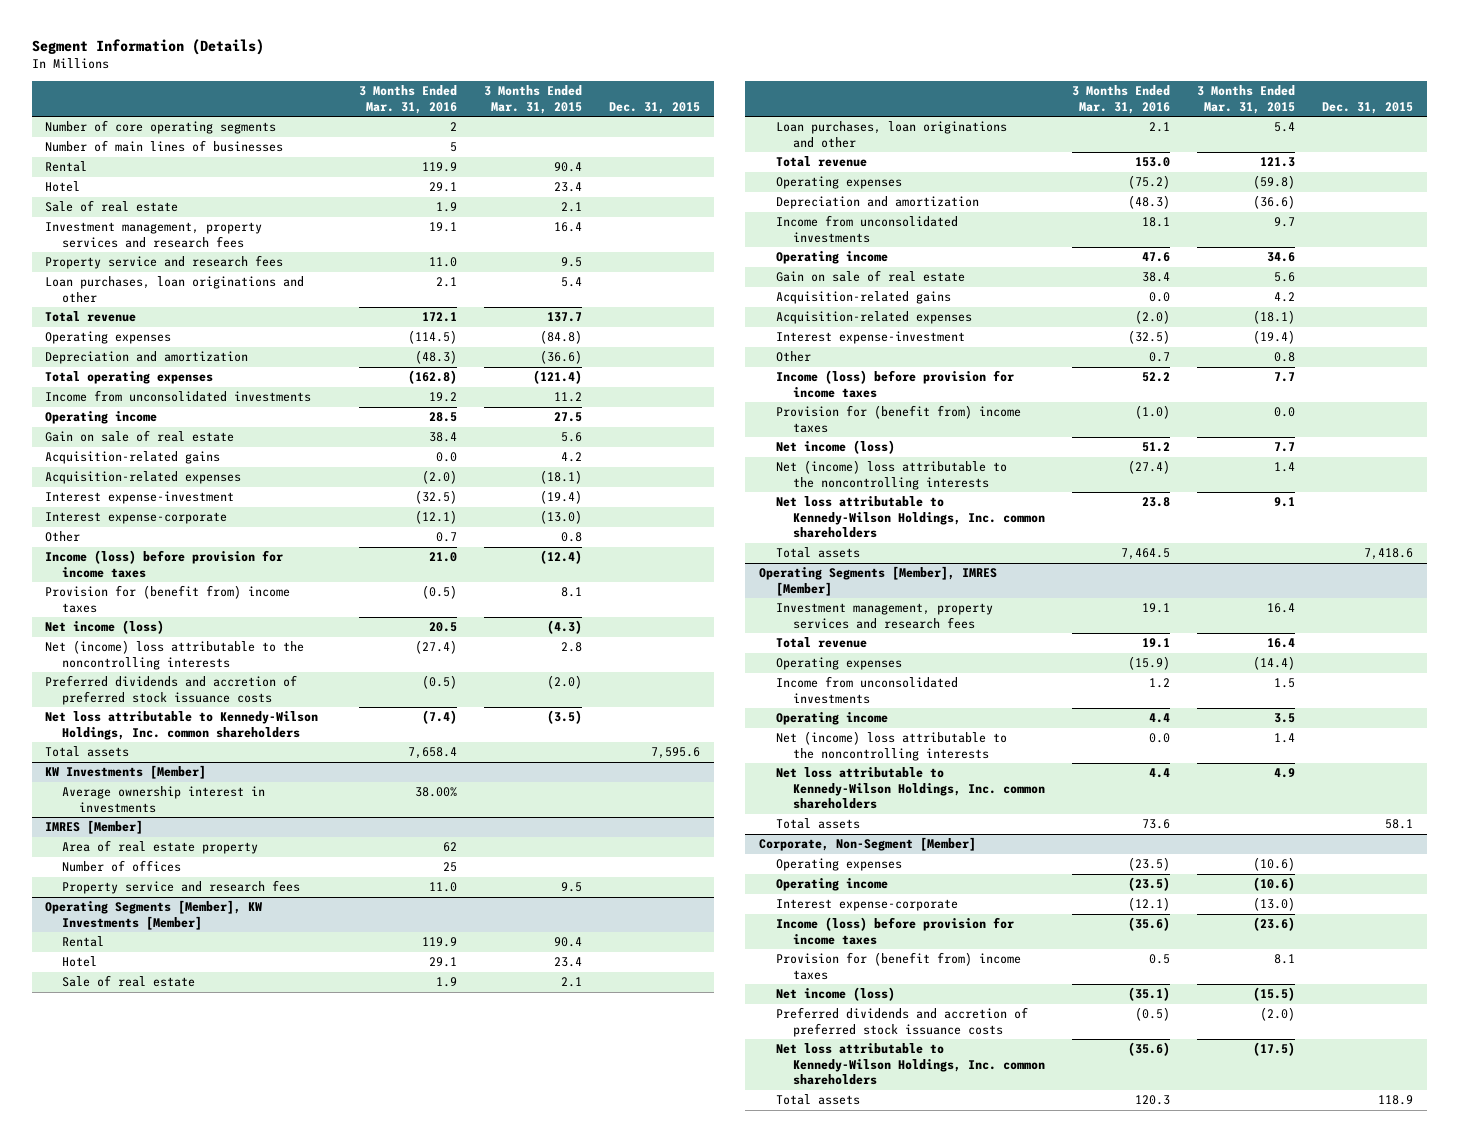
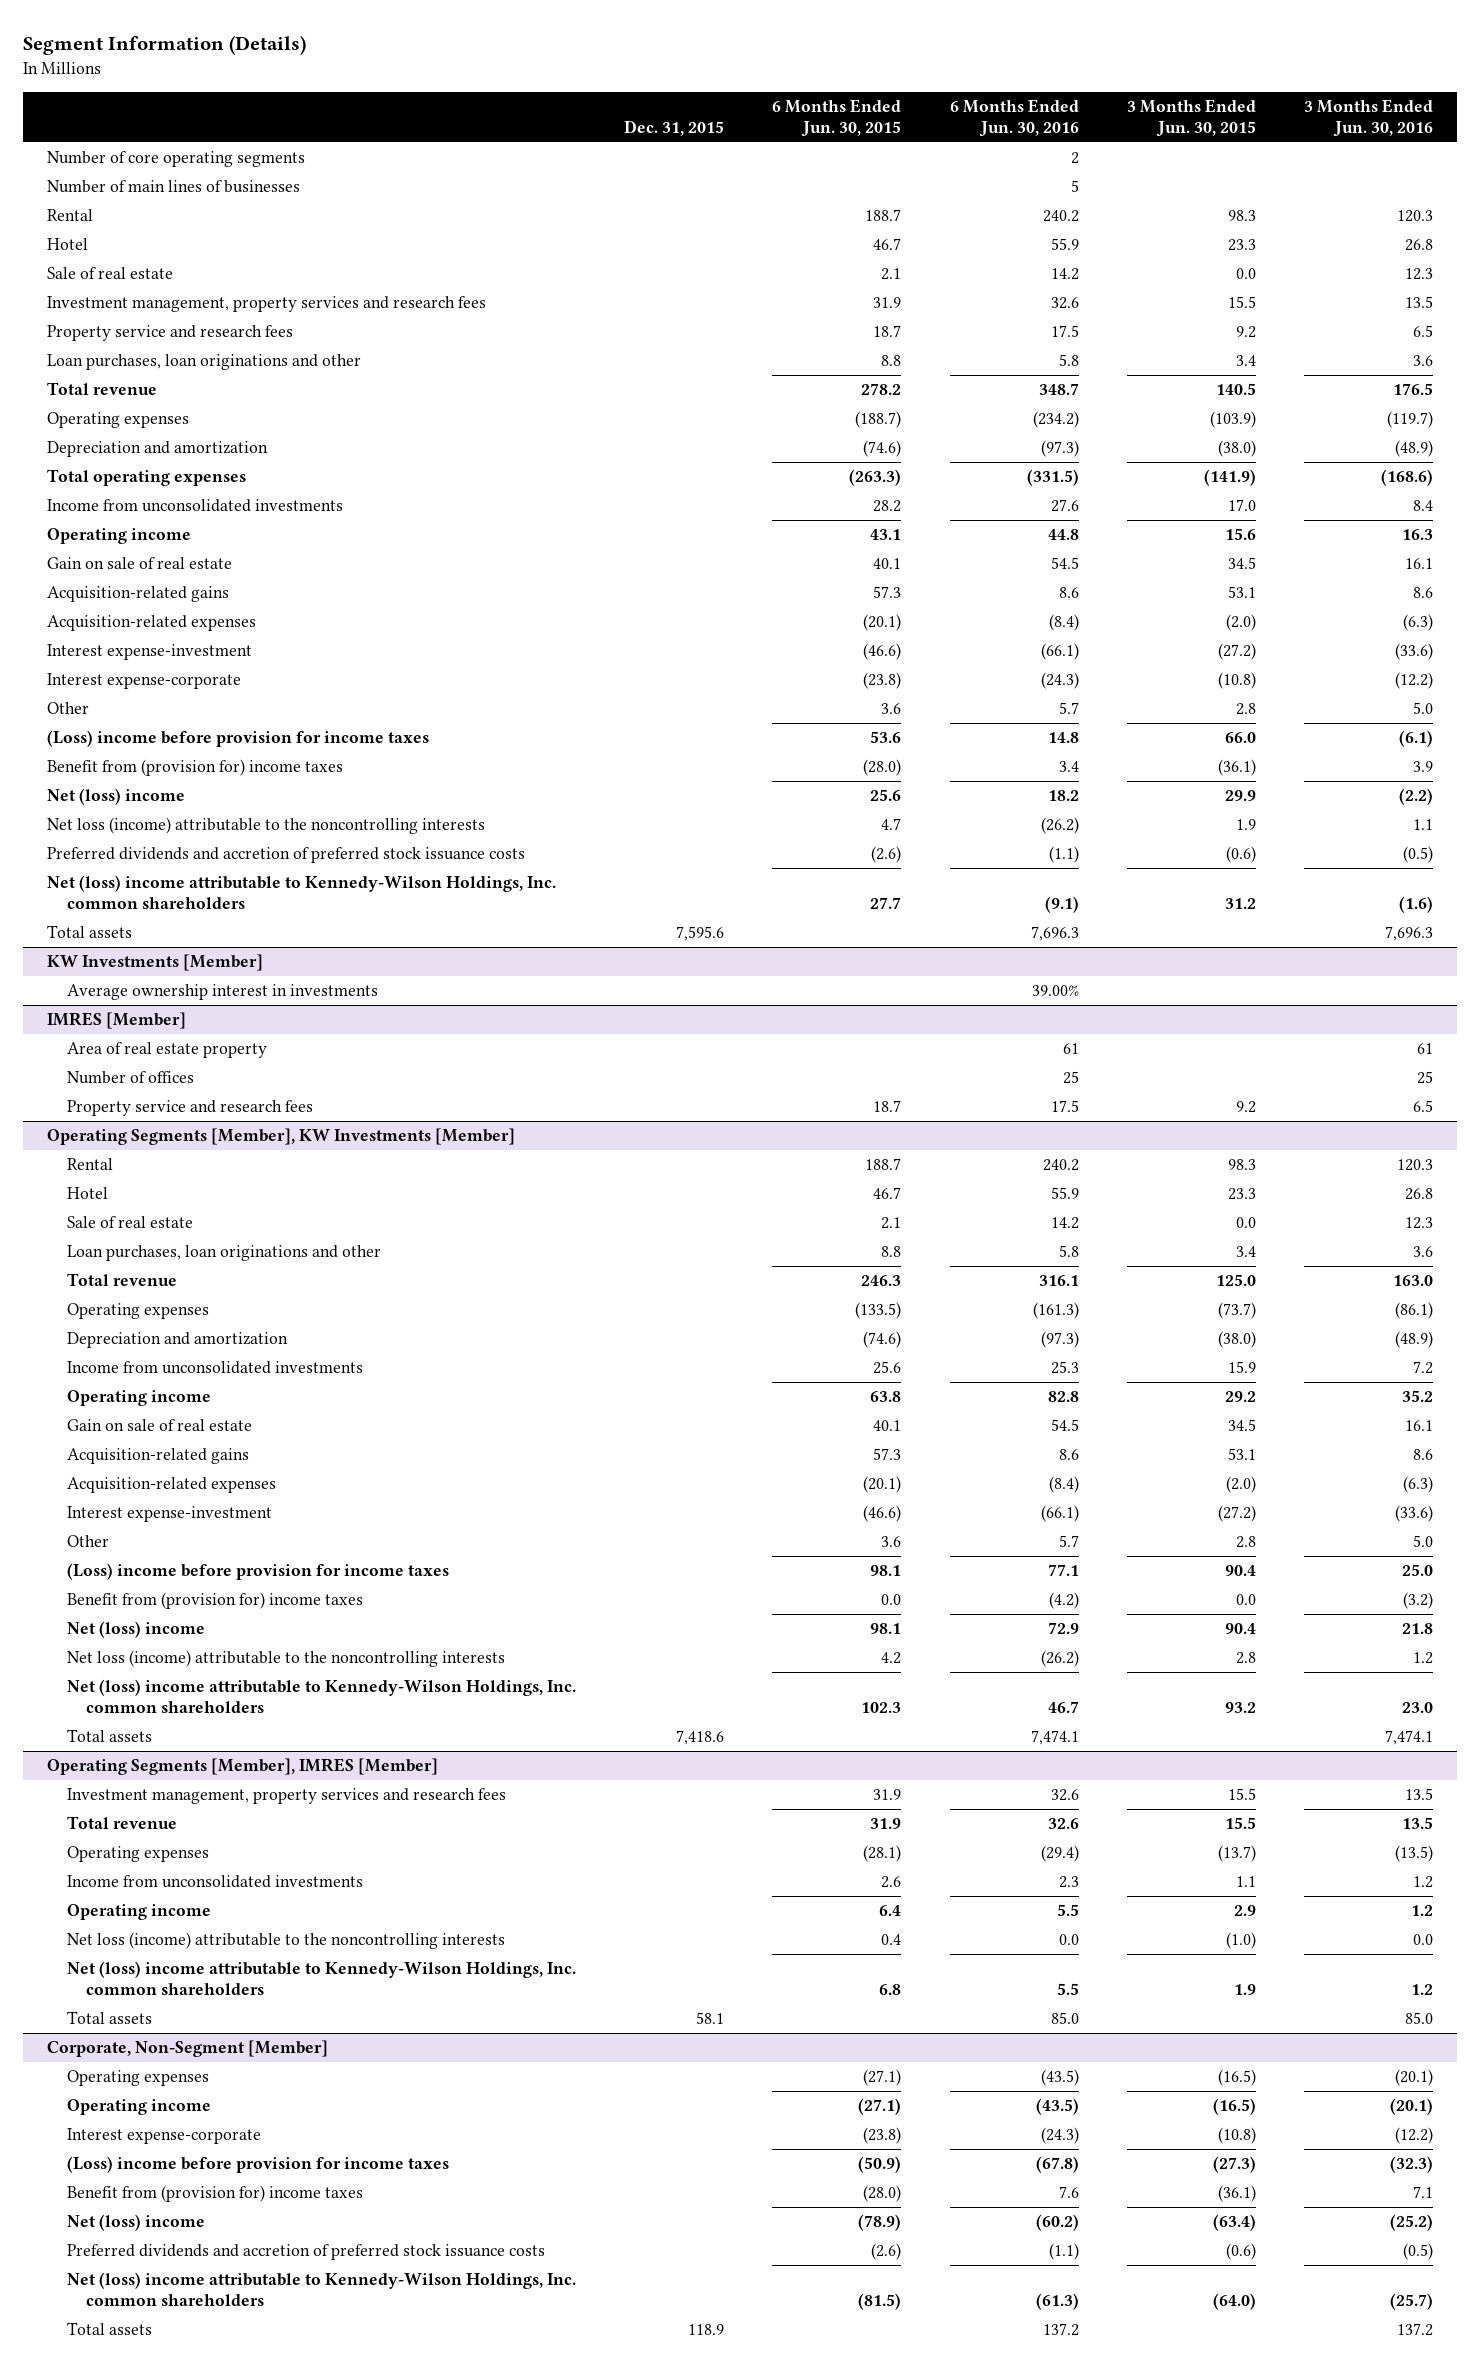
[358,85,457,114] 3 Months Ended Mar. 31, 2016 -> none
[483,85,582,114] 3 Months Ended Mar. 31, 2015 -> none
none -> [772,99,902,138] 6 Months Ended Jun. 30, 2015
none -> [949,99,1079,138] 6 Months Ended Jun. 30, 2016
none -> [1126,99,1256,138] 3 Months Ended Jun. 30, 2015
none -> [1304,99,1434,138] 3 Months Ended Jun. 30, 2016
[45,550,284,578] Income (loss) before provision for income taxes -> [47,730,430,748] (Loss) income before provision for income taxes
[45,585,291,613] Provision for (benefit from) income taxes -> [47,759,344,777] Benefit from (provision for) income taxes
[45,620,165,635] Net income (loss) -> [47,788,186,806] Net (loss) income
[45,640,305,670] Net (income) loss attributable to the noncontrolling interests -> [47,817,486,835] Net loss (income) attributable to the noncontrolling interests
[45,711,319,740] Net loss attributable to Kennedy-Wilson Holdings, Inc. common shareholders -> [47,875,557,910] Net (loss) income attributable to Kennedy-Wilson Holdings, Inc. common shareholders
[775,370,1014,398] Income (loss) before provision for income taxes -> [66,1563,449,1581] (Loss) income before provision for income taxes
[775,405,1021,433] Provision for (benefit from) income taxes -> [66,1592,363,1610] Benefit from (provision for) income taxes
[775,440,895,455] Net income (loss) -> [66,1621,205,1639] Net (loss) income
[775,460,1007,490] Net (income) loss attributable to the noncontrolling interests -> [66,1650,505,1668] Net loss (income) attributable to the noncontrolling interests
[775,496,1045,539] Net loss attributable to Kennedy-Wilson Holdings, Inc. common shareholders -> [66,1679,576,1714] Net (loss) income attributable to Kennedy-Wilson Holdings, Inc. common shareholders
[775,731,1007,761] Net (income) loss attributable to the noncontrolling interests -> [66,1932,505,1950] Net loss (income) attributable to the noncontrolling interests
[775,767,1045,810] Net loss attributable to Kennedy-Wilson Holdings, Inc. common shareholders -> [66,1961,576,1996] Net (loss) income attributable to Kennedy-Wilson Holdings, Inc. common shareholders
[775,917,1014,945] Income (loss) before provision for income taxes -> [66,2156,449,2174] (Loss) income before provision for income taxes
[775,952,1021,980] Provision for (benefit from) income taxes -> [66,2185,363,2203] Benefit from (provision for) income taxes
[775,987,895,1002] Net income (loss) -> [66,2214,205,2232] Net (loss) income
[775,1043,1045,1086] Net loss attributable to Kennedy-Wilson Holdings, Inc. common shareholders -> [66,2272,576,2307] Net (loss) income attributable to Kennedy-Wilson Holdings, Inc. common shareholders

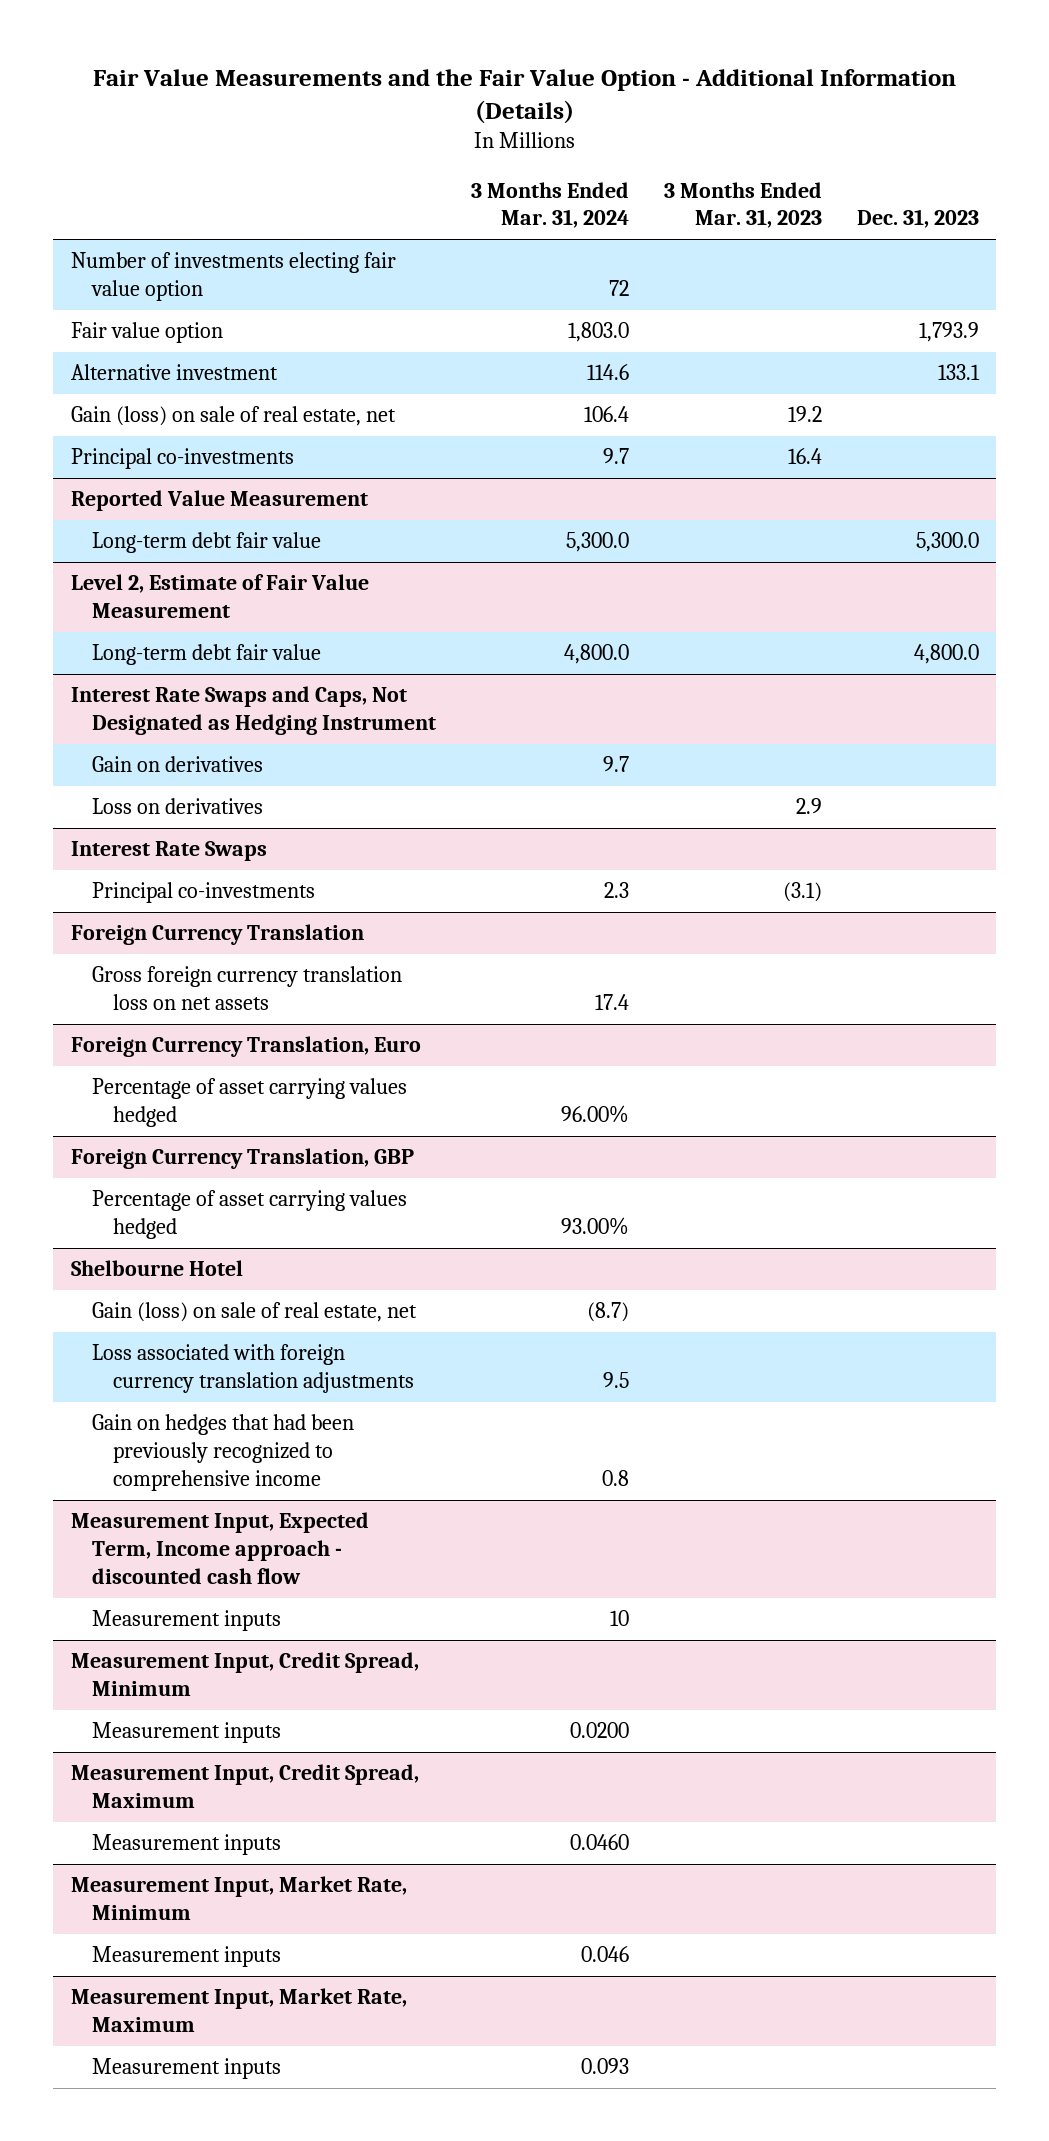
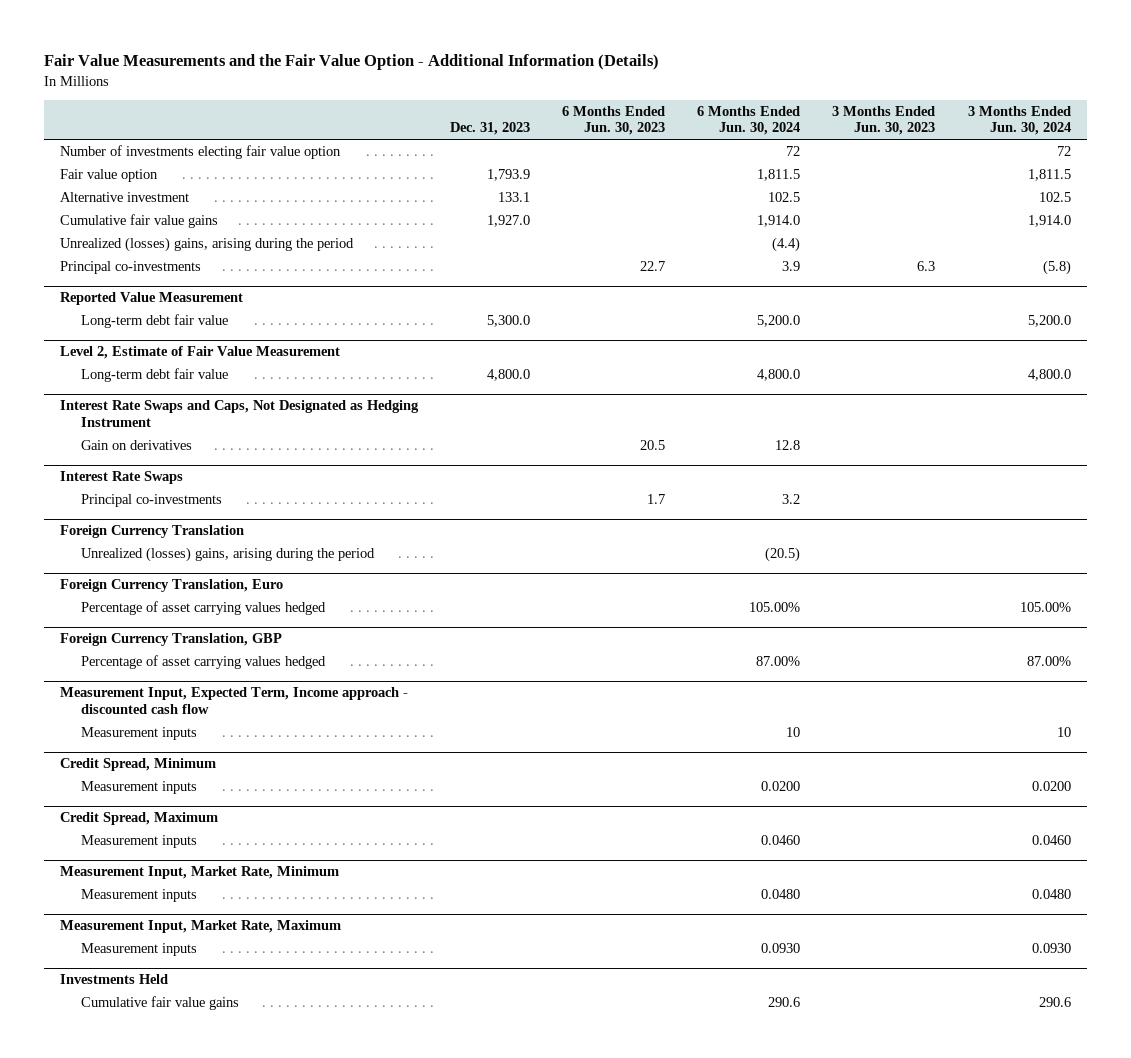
[470,181,629,229] 3 Months Ended Mar. 31, 2024 -> none
[663,181,822,229] 3 Months Ended Mar. 31, 2023 -> none
none -> [562,105,666,136] 6 Months Ended Jun. 30, 2023
none -> [697,105,801,136] 6 Months Ended Jun. 30, 2024
none -> [832,105,936,136] 3 Months Ended Jun. 30, 2023
none -> [967,105,1071,136] 3 Months Ended Jun. 30, 2024
[70,406,396,427] Gain (loss) on sale of real estate, net -> none
none -> [60,213,219,228] Cumulative fair value gains
none -> [60,236,355,252] Unrealized (losses) gains, arising during the period
[91,798,263,815] Loss on derivatives -> none
[91,966,402,1011] Gross foreign currency translation loss on net assets -> none
none -> [80,546,375,562] Unrealized (losses) gains, arising during the period
[70,1260,243,1277] Shelbourne Hotel -> none
[91,1302,417,1323] Gain (loss) on sale of real estate, net -> none
[91,1344,415,1394] Loss associated with foreign currency translation adjustments -> none
[91,1414,354,1491] Gain on hedges that had been previously recognized to comprehensive income -> none
[70,1652,419,1697] Measurement Input, Credit Spread, Minimum -> [60,758,217,772] Credit Spread, Minimum
[70,1764,419,1809] Measurement Input, Credit Spread, Maximum -> [60,812,219,826] Credit Spread, Maximum
none -> [60,974,169,985] Investments Held
none -> [80,995,239,1010] Cumulative fair value gains

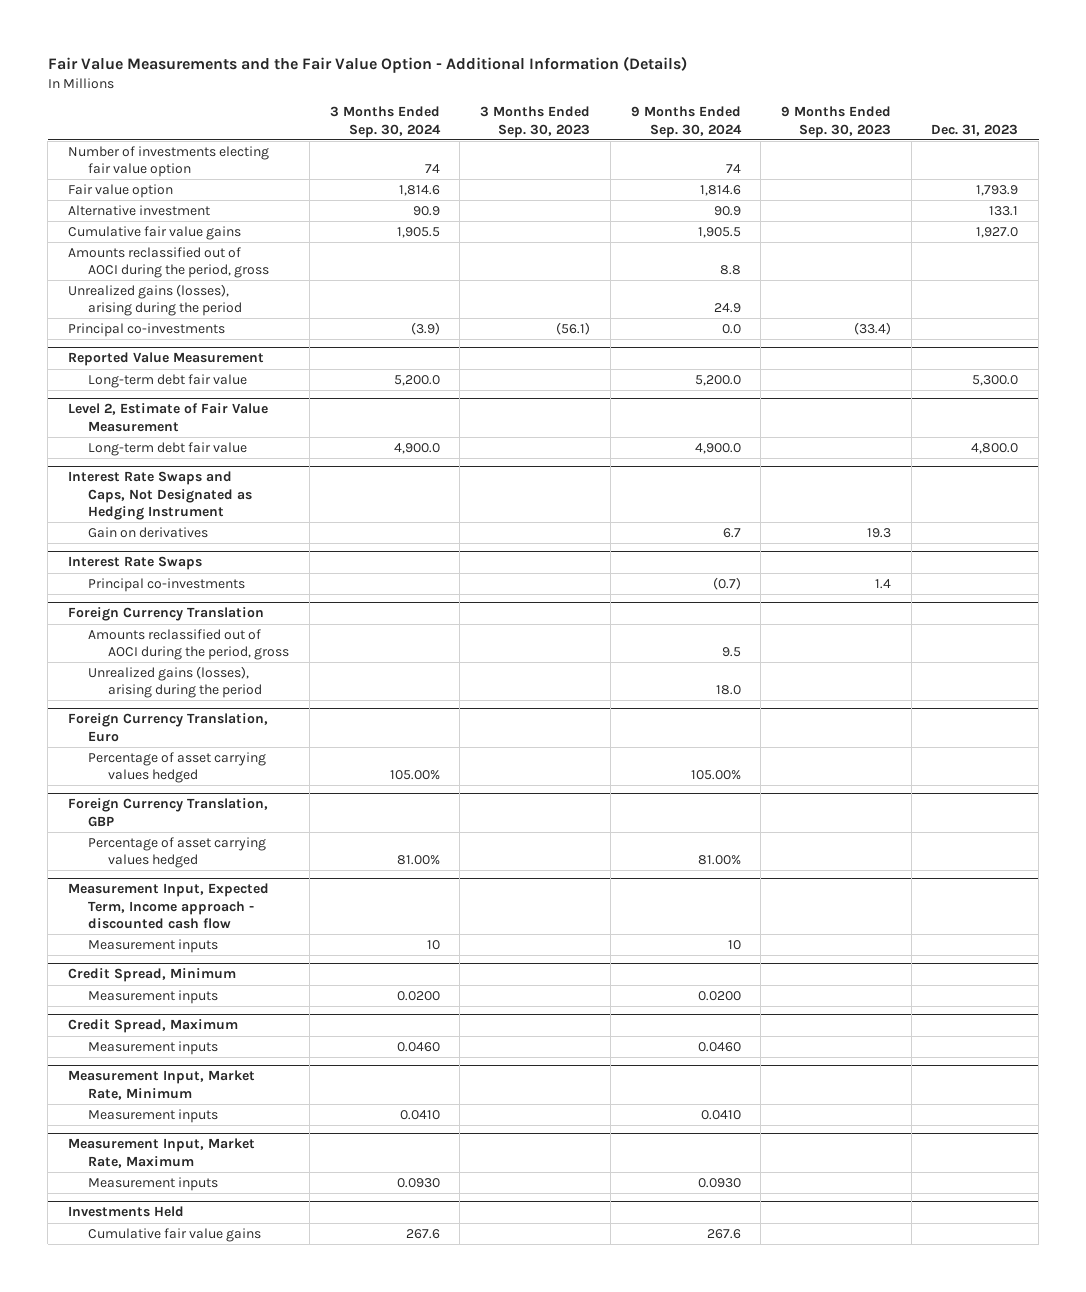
[562,105,666,136] 6 Months Ended Jun. 30, 2023 -> none
[697,105,801,136] 6 Months Ended Jun. 30, 2024 -> none
[832,105,936,136] 3 Months Ended Jun. 30, 2023 -> none
[967,105,1071,136] 3 Months Ended Jun. 30, 2024 -> none
none -> [329,106,441,138] 3 Months Ended Sep. 30, 2024
none -> [480,106,591,138] 3 Months Ended Sep. 30, 2023
none -> [630,106,742,138] 9 Months Ended Sep. 30, 2024
none -> [780,106,891,138] 9 Months Ended Sep. 30, 2023
none -> [67,246,270,279] Amounts reclassified out of AOCI during the period, gross
[60,236,355,252] Unrealized (losses) gains, arising during the period -> [67,283,243,317] Unrealized gains (losses), arising during the period
none -> [88,628,290,661] Amounts reclassified out of AOCI during the period, gross
[80,546,375,562] Unrealized (losses) gains, arising during the period -> [88,665,263,699] Unrealized gains (losses), arising during the period

